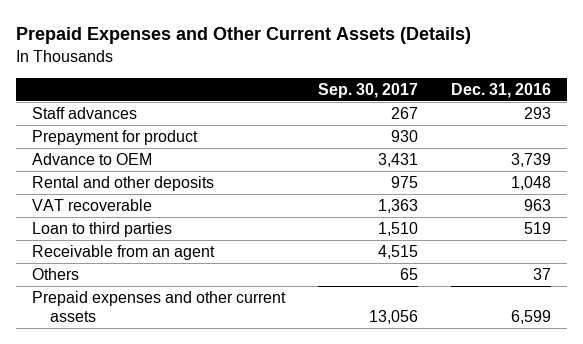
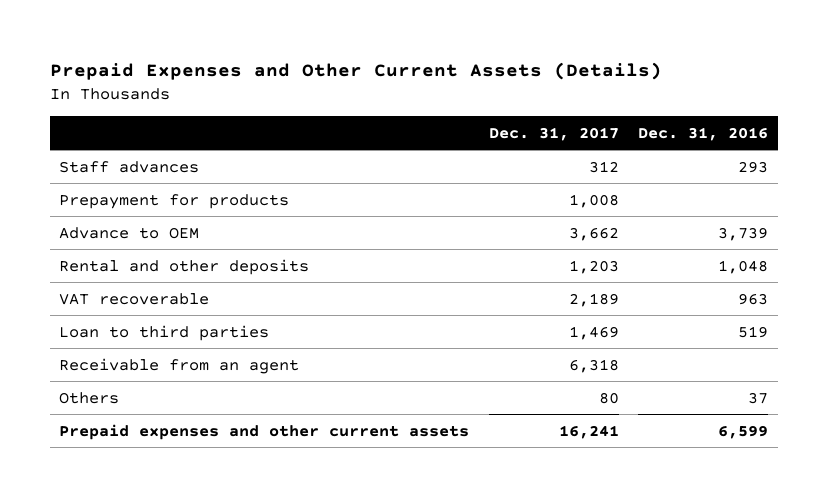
[317,82,418,98] Sep. 30, 2017 -> none
none -> [488,126,619,141] Dec. 31, 2017
[32,130,199,146] Prepayment for product -> [59,193,290,209] Prepayment for products

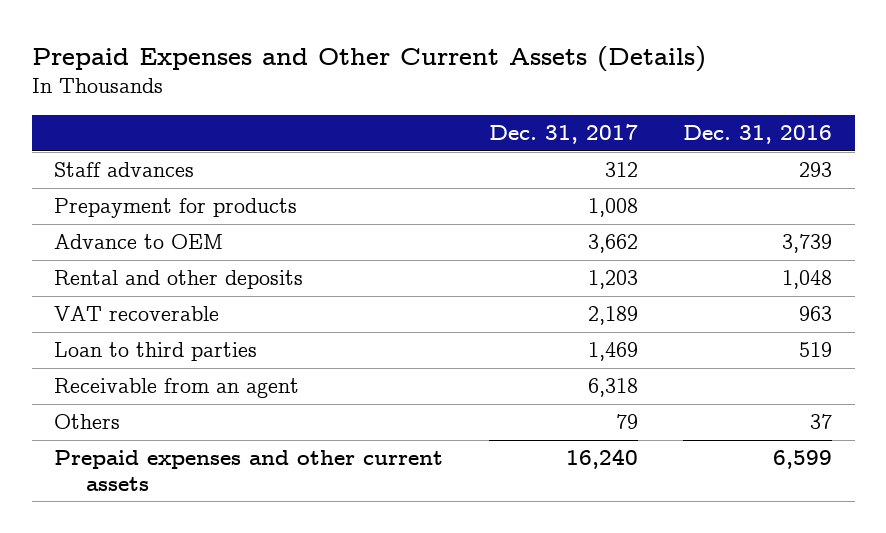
[598,391,619,404] 80 -> [615,414,638,430] 79
[558,424,619,439] 16,241 -> [565,449,638,470] 16,240

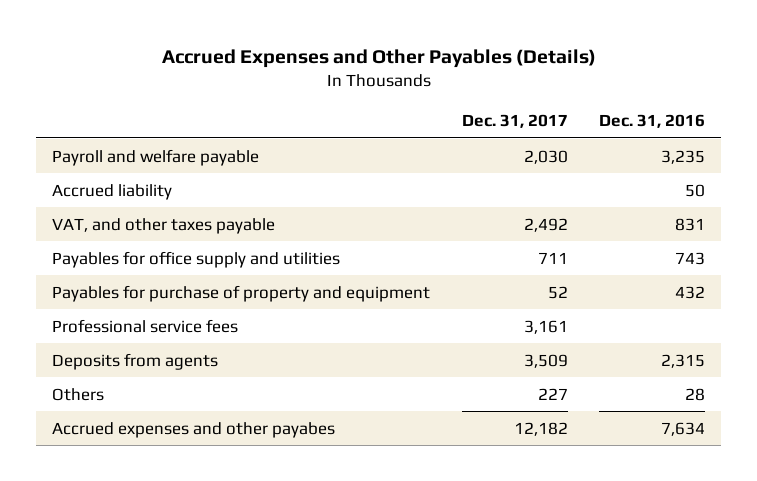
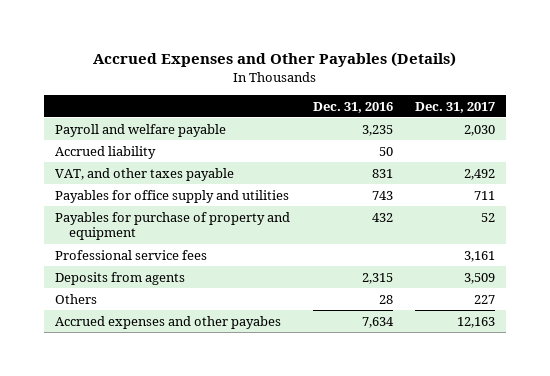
[513,421,568,436] 12,182 -> [457,316,496,328] 12,163

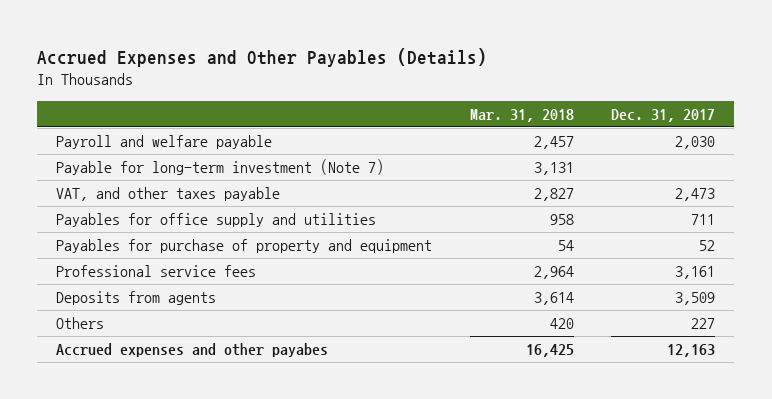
[312,101,393,113] Dec. 31, 2016 -> none
none -> [469,108,574,122] Mar. 31, 2018
[55,145,157,159] Accrued liability -> none
none -> [56,159,385,176] Payable for long-term investment (Note 7)
[464,168,496,180] 2,492 -> [675,188,716,202] 2,473

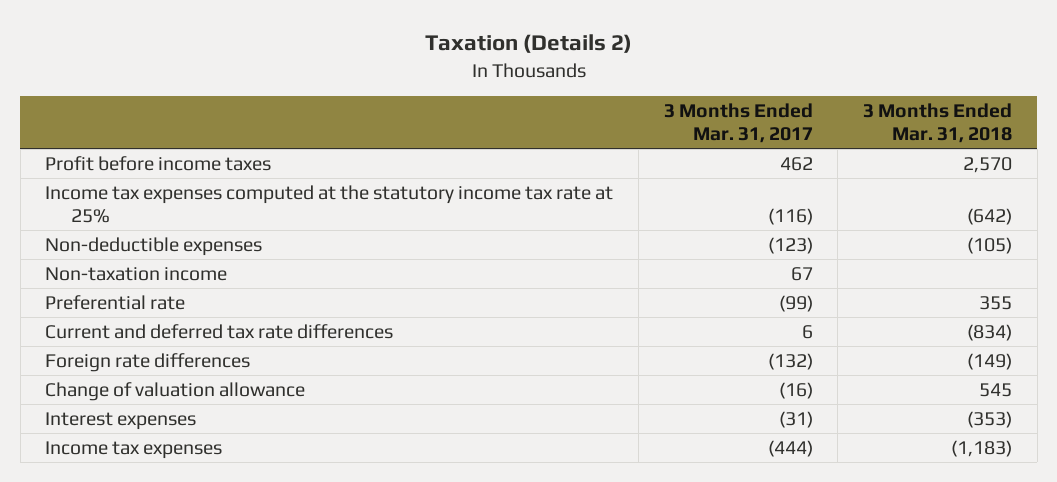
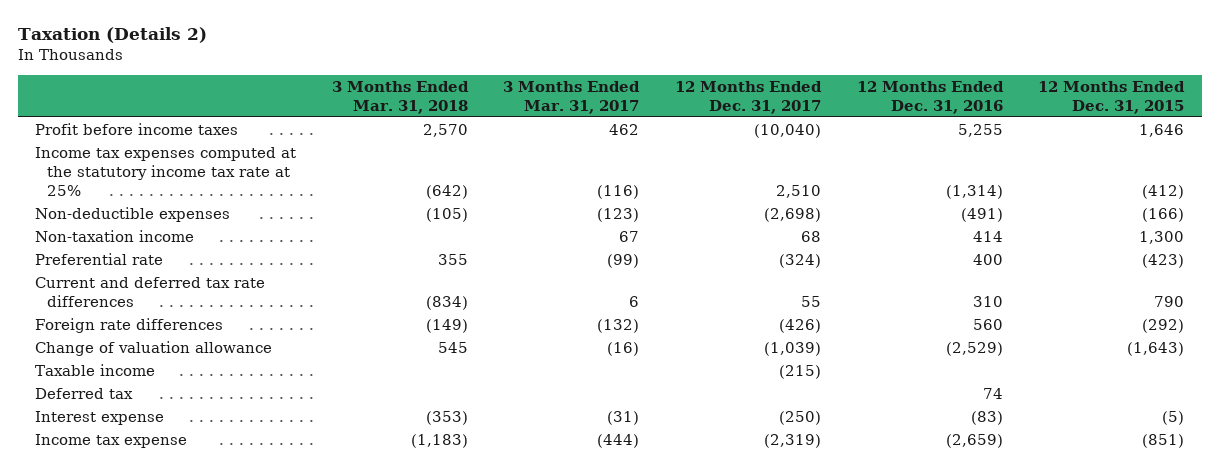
none -> [674,80,822,114] 12 Months Ended Dec. 31, 2017
none -> [856,80,1004,114] 12 Months Ended Dec. 31, 2016
none -> [1038,80,1186,114] 12 Months Ended Dec. 31, 2015
none -> [35,363,156,376] Taxable income
none -> [35,387,134,399] Deferred tax
[45,411,197,430] Interest expenses -> [35,410,165,425] Interest expense
[45,440,223,459] Income tax expenses -> [35,433,188,448] Income tax expense

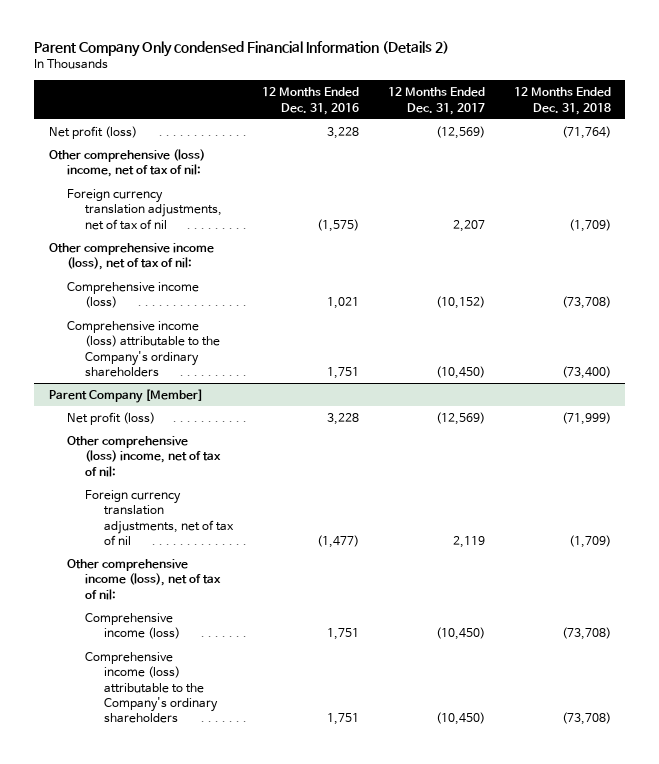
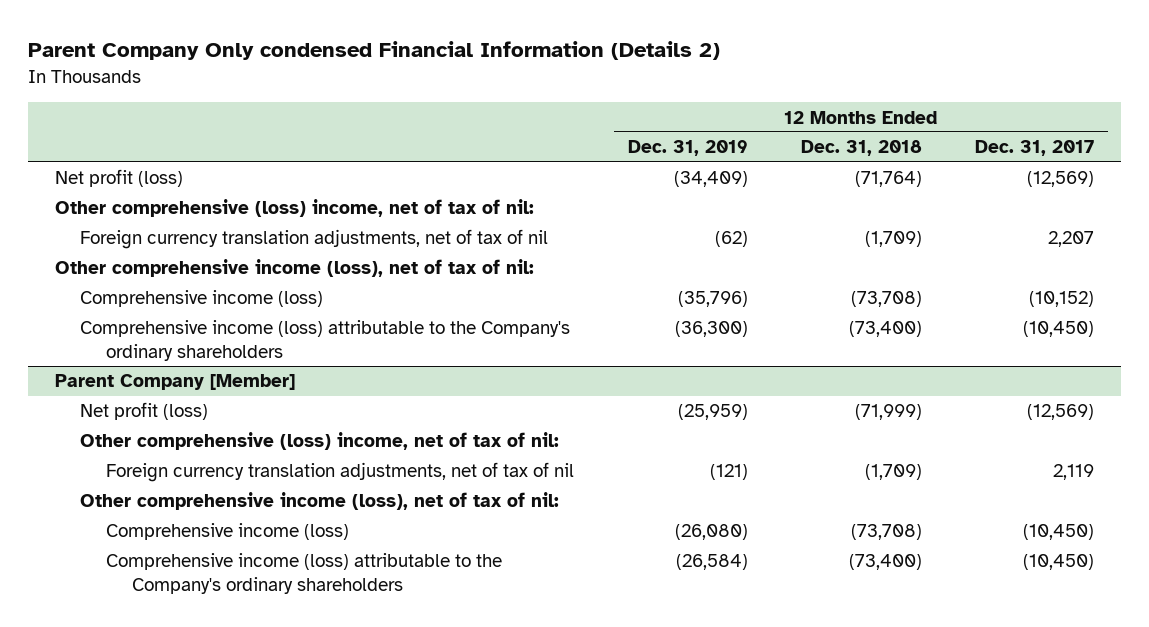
[261,87,359,115] 12 Months Ended Dec. 31, 2016 -> none
none -> [627,140,748,157] Dec. 31, 2019
[561,712,611,726] (73,708) -> [848,554,922,571] (73,400)

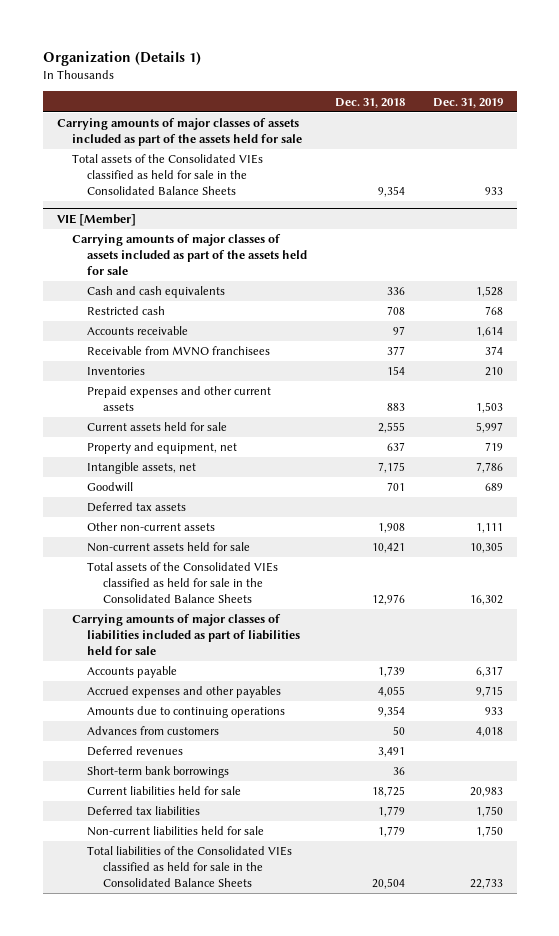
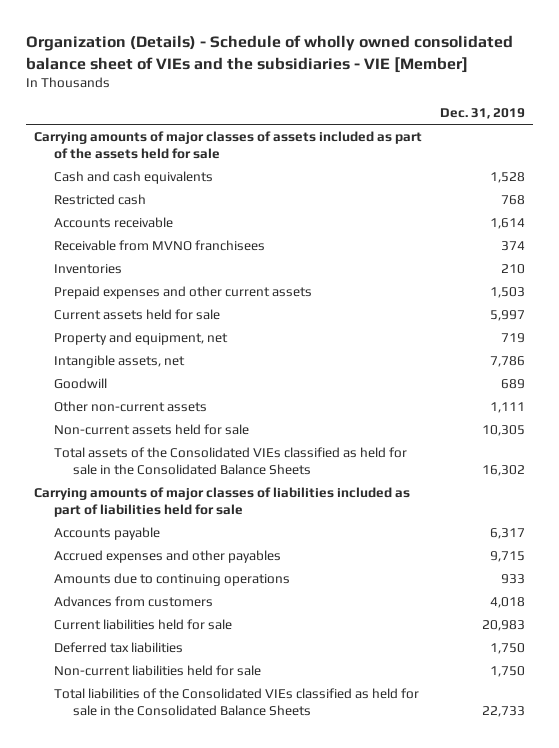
[42,51,201,67] Organization (Details 1) -> [25,35,513,73] Organization (Details) - Schedule of wholly owned consolidated balance sheet of VIEs and the subsidiaries - VIE [Member]
[335,97,406,108] Dec. 31, 2018 -> none
[71,154,263,195] Total assets of the Consolidated VIEs classified as held for sale in the Consolidated Balance Sheets -> none
[56,214,136,227] VIE [Member] -> none
[71,234,308,275] Carrying amounts of major classes of assets included as part of the assets held for sale -> none
[87,502,187,513] Deferred tax assets -> none
[87,746,184,757] Deferred revenues -> none
[87,766,230,779] Short-term bank borrowings -> none

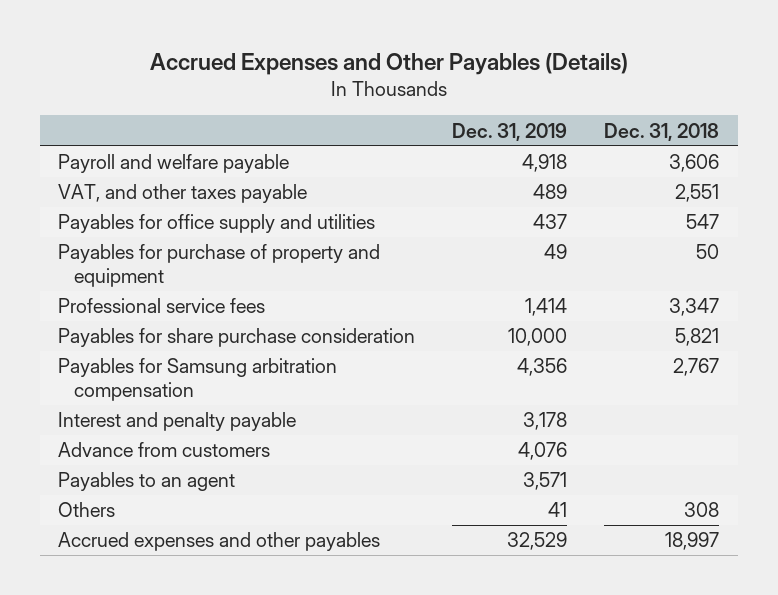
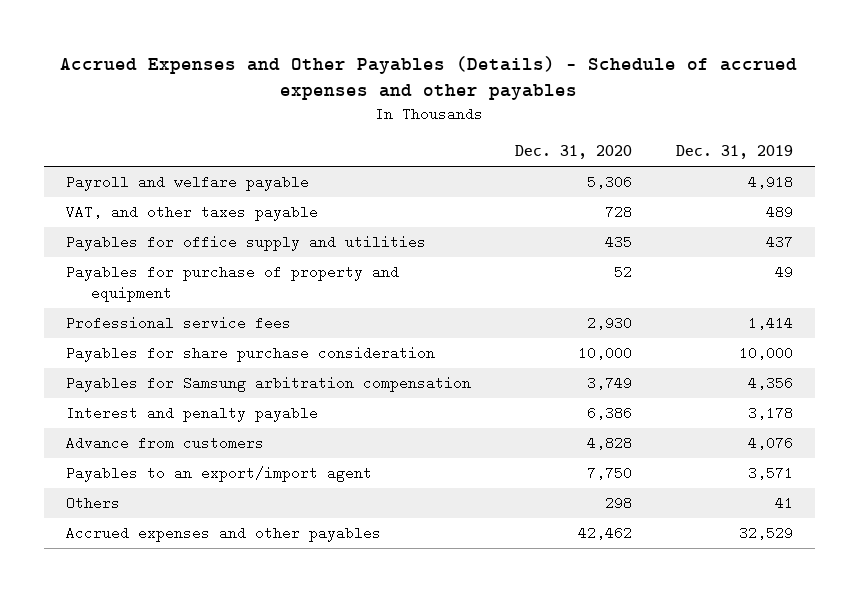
[149,52,628,75] Accrued Expenses and Other Payables (Details) -> [60,56,798,101] Accrued Expenses and Other Payables (Details) - Schedule of accrued expenses and other payables
[604,122,720,141] Dec. 31, 2018 -> none
none -> [514,145,632,160] Dec. 31, 2020
[58,472,236,492] Payables to an agent -> [66,466,373,483] Payables to an export/import agent

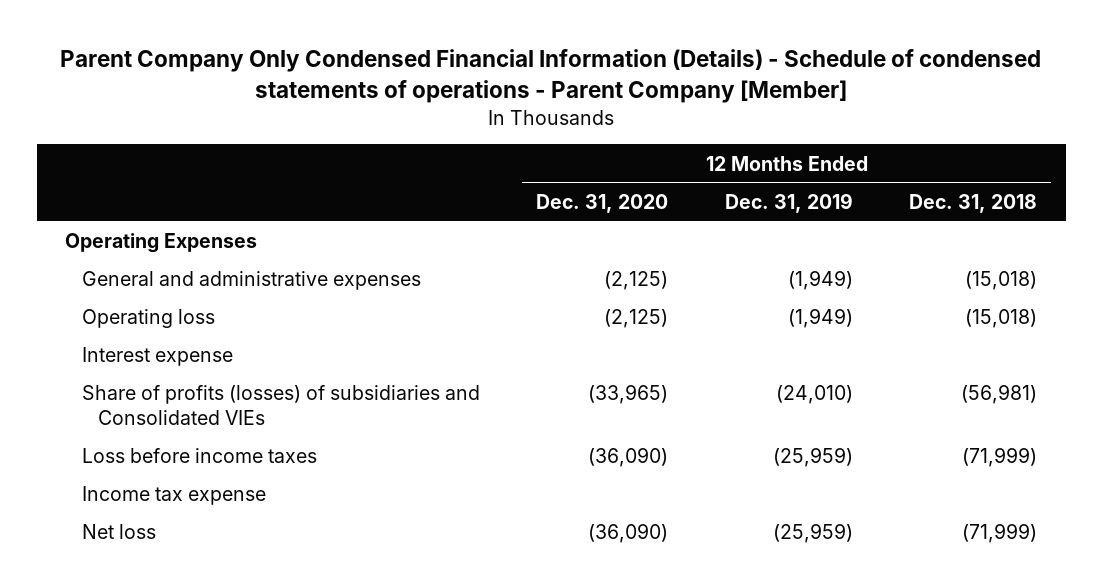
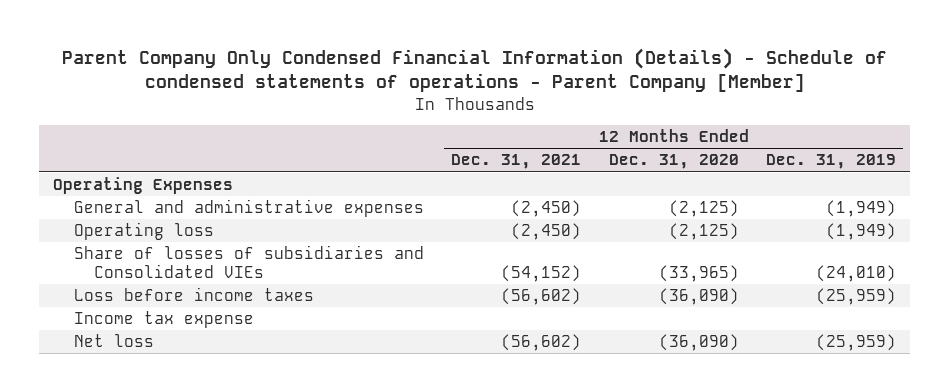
[909,193,1038,213] Dec. 31, 2018 -> none
none -> [451,154,582,170] Dec. 31, 2021
[81,347,233,367] Interest expense -> none
[81,385,480,425] Share of profits (losses) of subsidiaries and Consolidated VIEs -> [73,245,424,278] Share of losses of subsidiaries and Consolidated VIEs

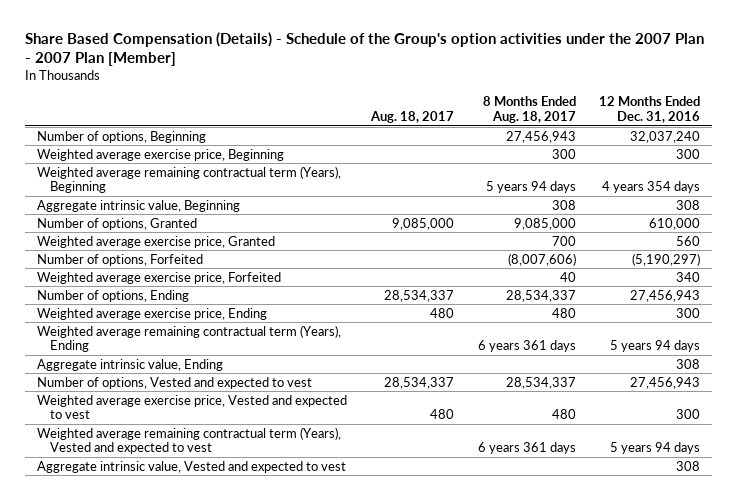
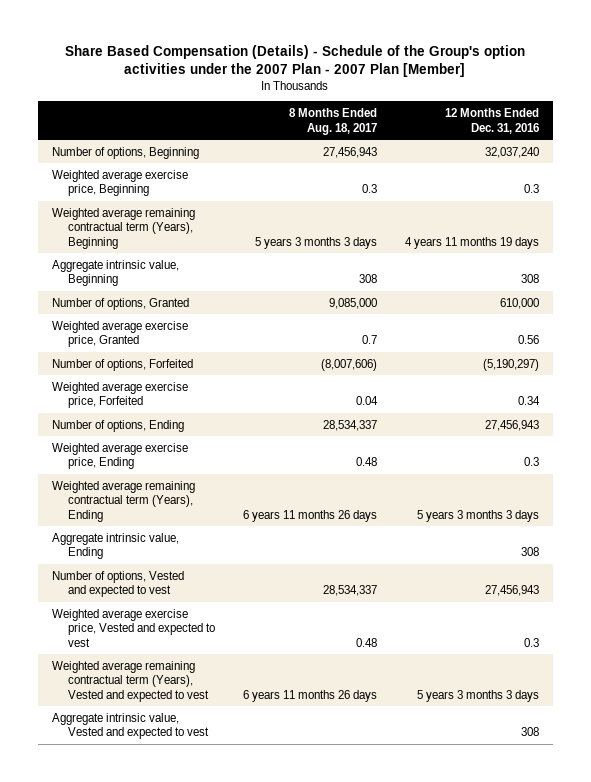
[369,111,454,124] Aug. 18, 2017 -> none
[551,148,576,159] 300 -> [361,184,377,194] 0.3
[676,148,701,159] 300 -> [524,184,540,194] 0.3
[485,181,576,194] 5 years 94 days -> [254,236,377,249] 5 years 3 months 3 days
[602,181,701,194] 4 years 354 days -> [405,236,540,249] 4 years 11 months 19 days
[551,235,576,246] 700 -> [361,335,377,345] 0.7
[676,235,701,246] 560 -> [518,335,540,345] 0.56
[559,271,576,282] 40 -> [355,396,378,406] 0.04
[676,271,701,282] 340 -> [518,396,541,406] 0.34
[551,307,576,318] 480 -> [355,457,377,467] 0.48
[676,307,701,318] 300 -> [524,457,540,467] 0.3
[477,340,576,353] 6 years 361 days -> [242,509,377,522] 6 years 11 months 26 days
[610,340,701,353] 5 years 94 days -> [417,509,540,522] 5 years 3 months 3 days
[551,409,576,420] 480 -> [355,637,377,647] 0.48
[676,409,701,420] 300 -> [524,637,540,647] 0.3
[477,442,576,455] 6 years 361 days -> [242,689,377,702] 6 years 11 months 26 days
[610,442,701,455] 5 years 94 days -> [417,689,540,702] 5 years 3 months 3 days

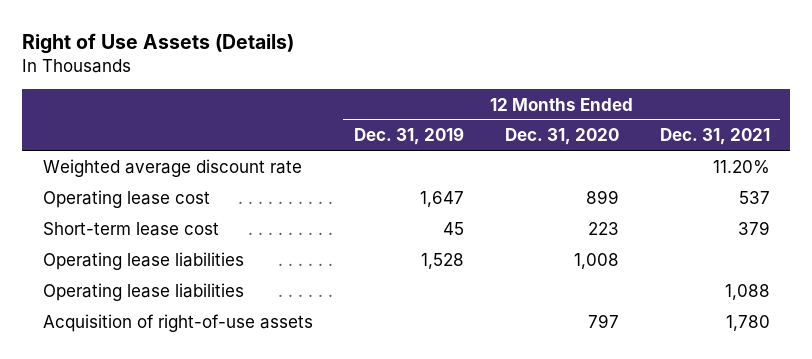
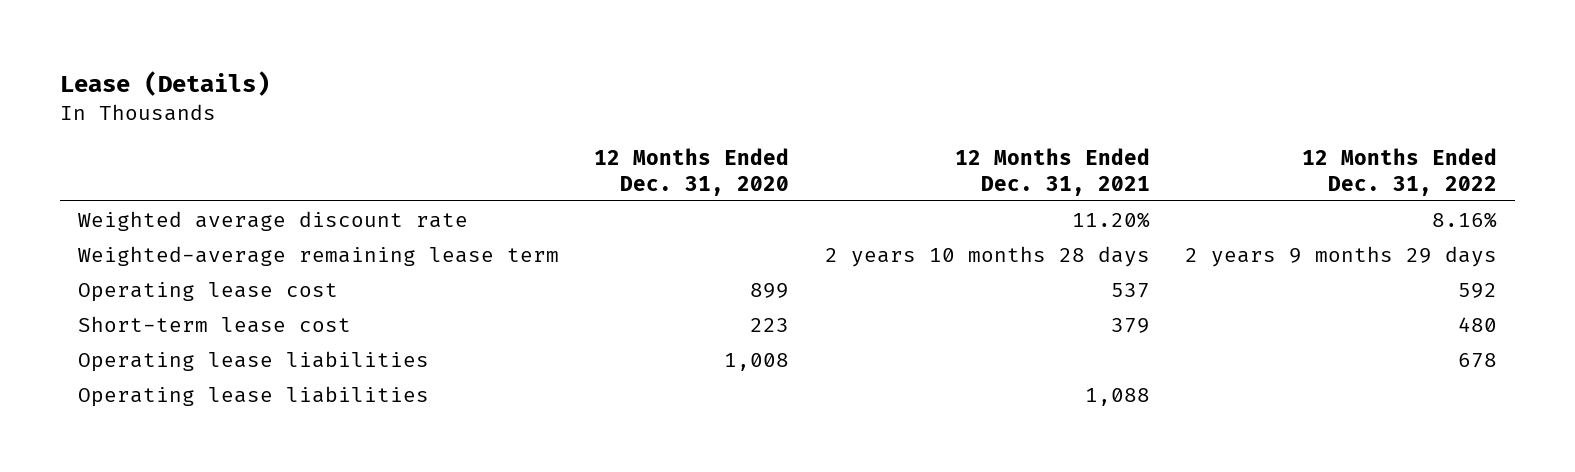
[22,32,295,54] Right of Use Assets (Details) -> [60,71,271,97] Lease (Details)
[353,127,464,146] Dec. 31, 2019 -> none
none -> [1302,148,1498,196] 12 Months Ended Dec. 31, 2022
none -> [78,245,560,266] Weighted-average remaining lease term
[42,313,313,332] Acquisition of right-of-use assets -> none

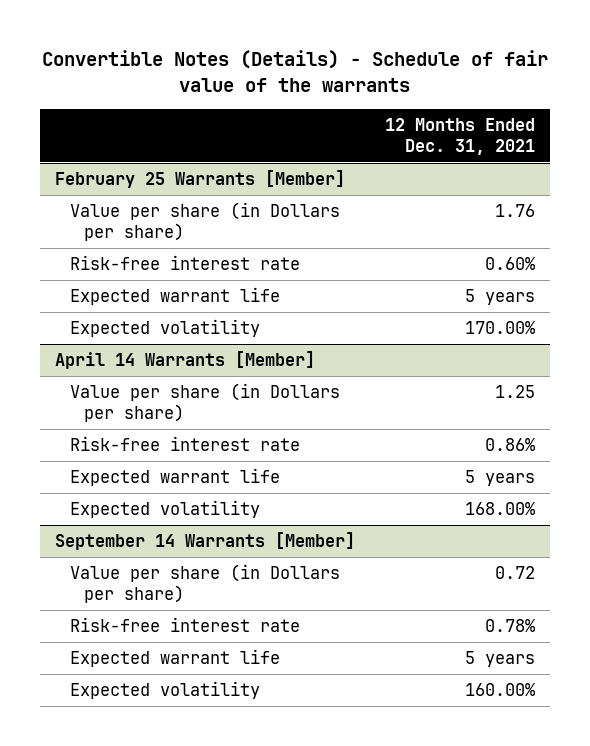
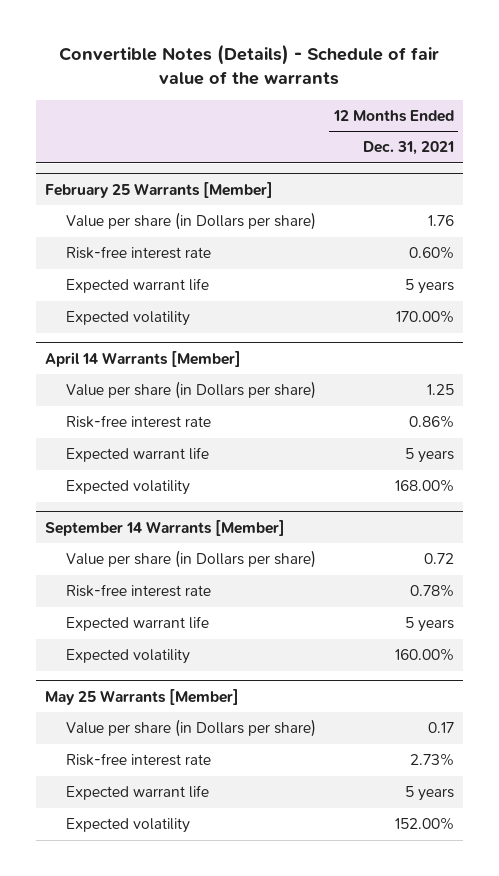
none -> [44,688,239,705] May 25 Warrants [Member]
none -> [66,719,317,738] Value per share (in Dollars per share)
none -> [66,753,212,767] Risk-free interest rate
none -> [66,785,210,801] Expected warrant life
none -> [66,818,191,834] Expected volatility

